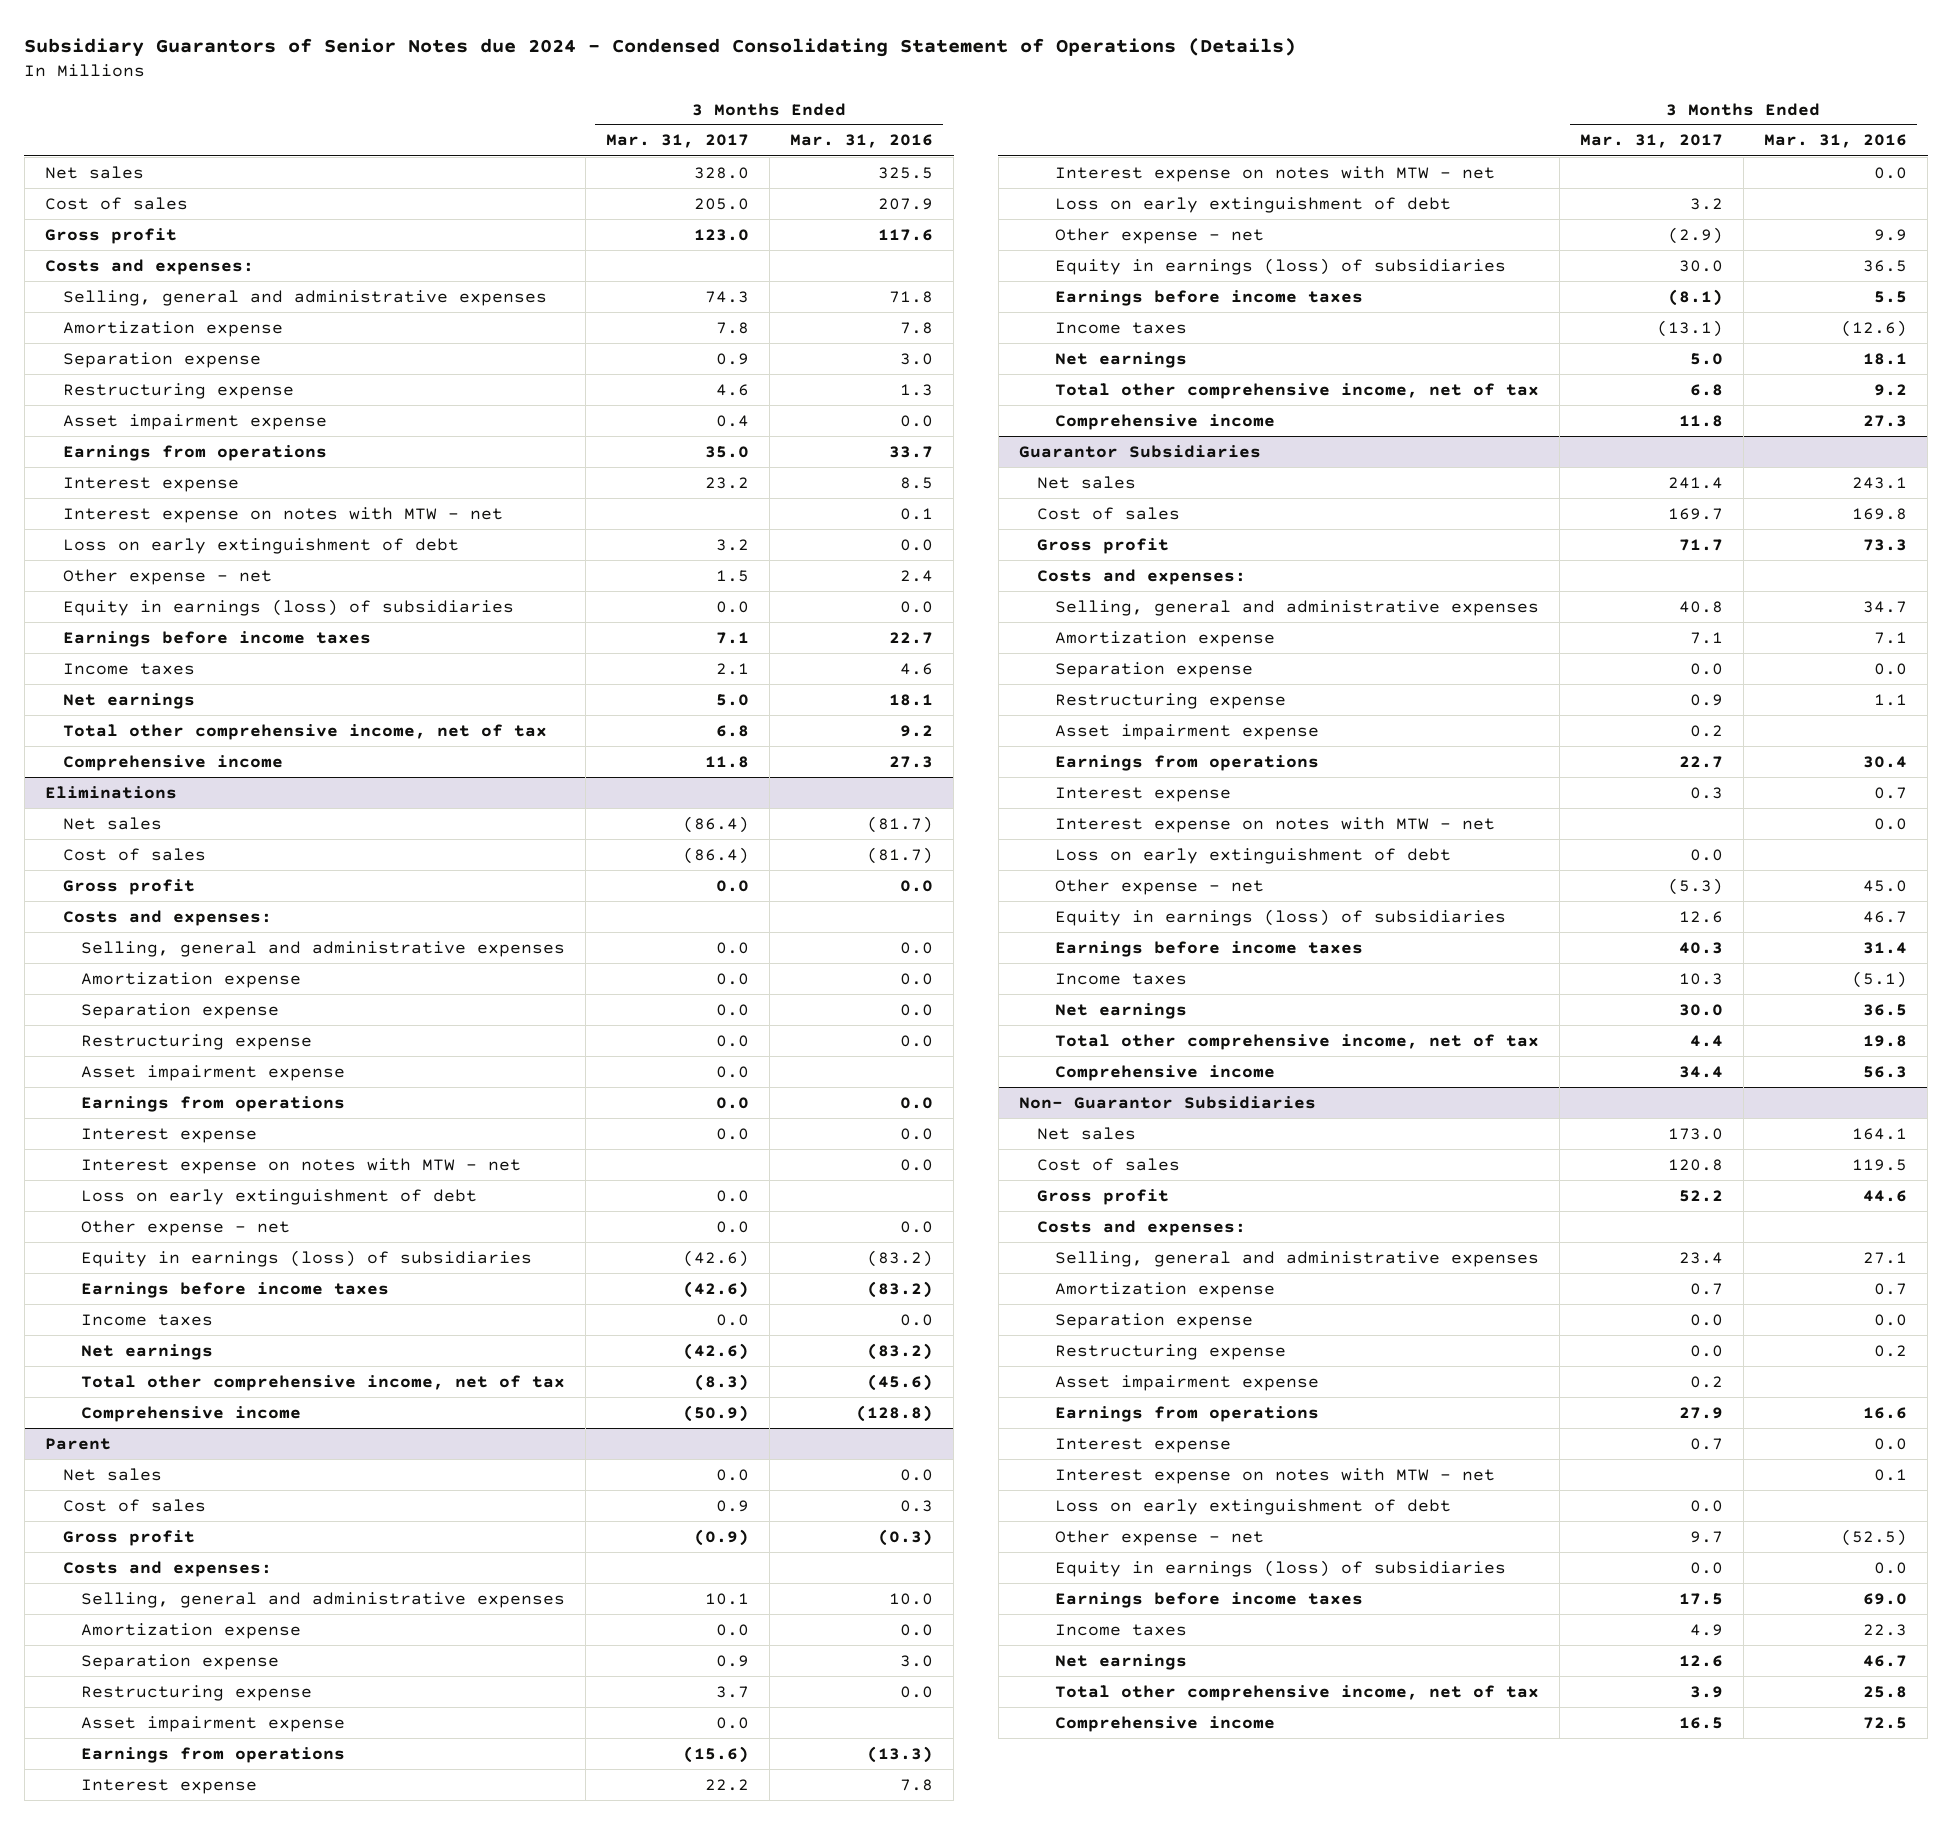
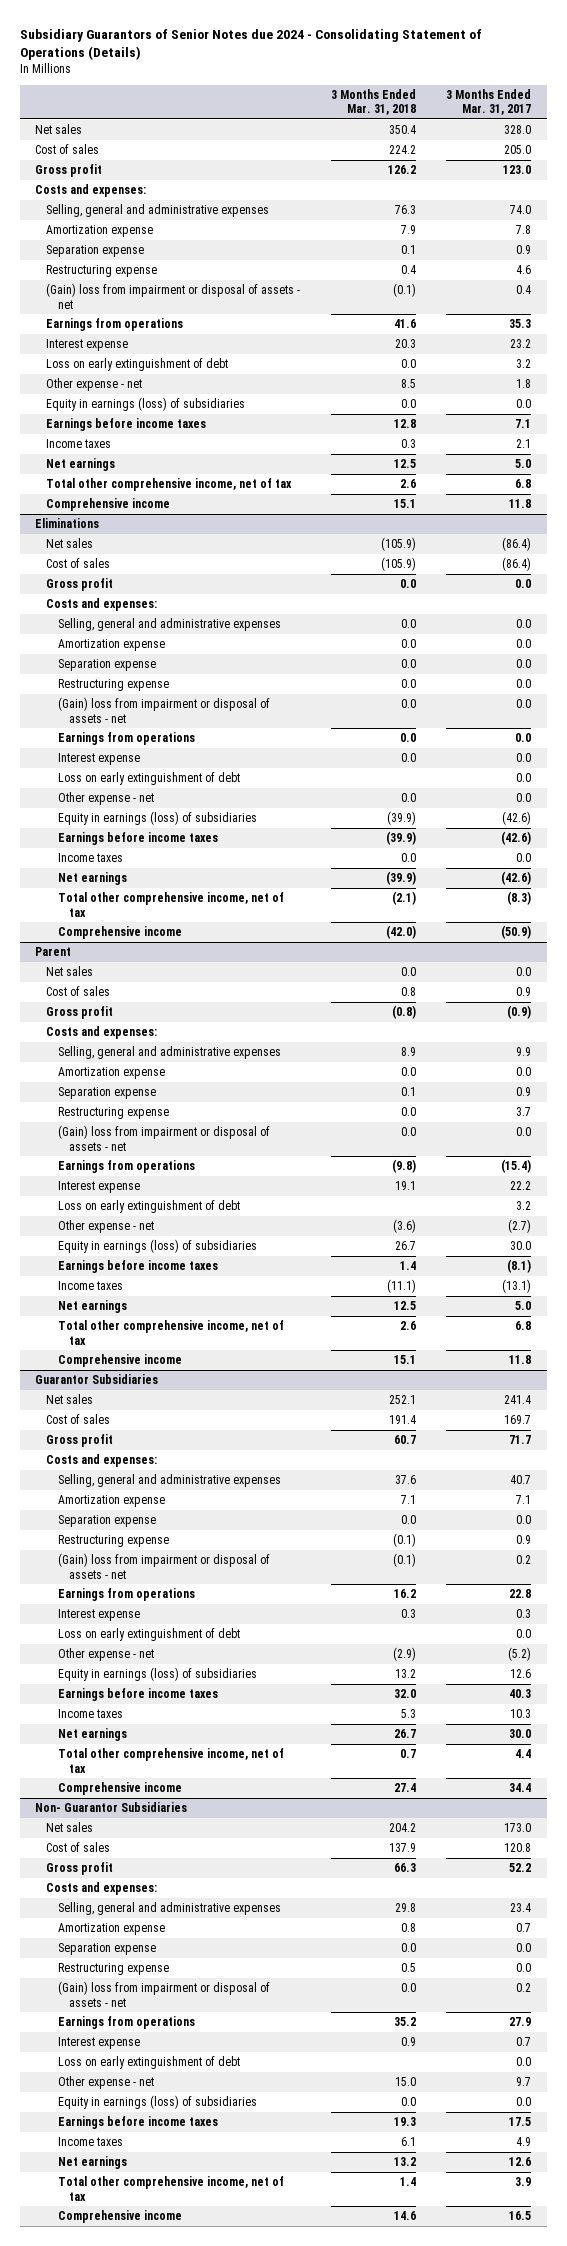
[24,37,1297,57] Subsidiary Guarantors of Senior Notes due 2024 - Condensed Consolidating Statement of Operations (Details) -> [20,28,483,60] Subsidiary Guarantors of Senior Notes due 2024 - Consolidating Statement of Operations (Details)
[789,134,933,149] Mar. 31, 2016 -> none
none -> [330,88,416,116] 3 Months Ended Mar. 31, 2018
[704,290,749,303] 74.3 -> [510,205,532,215] 74.0
[62,413,327,430] Asset impairment expense -> none
none -> [46,283,301,309] (Gain) loss from impairment or disposal of assets - net
[704,445,749,458] 35.0 -> [509,319,532,329] 35.3
[62,506,503,523] Interest expense on notes with MTW - net -> none
[715,569,749,582] 1.5 -> [516,379,532,389] 1.8
[80,1064,345,1081] Asset impairment expense -> none
none -> [57,697,270,723] (Gain) loss from impairment or disposal of assets - net
[80,1157,521,1174] Interest expense on notes with MTW - net -> none
[704,1592,749,1605] 10.1 -> [516,1047,532,1057] 9.9
[80,1715,345,1732] Asset impairment expense -> none
none -> [57,1125,270,1151] (Gain) loss from impairment or disposal of assets - net
[682,1745,749,1763] (15.6) -> [501,1159,532,1174] (15.4)
[1054,165,1495,182] Interest expense on notes with MTW - net -> none
[1667,226,1723,244] (2.9) -> [508,1219,532,1234] (2.7)
[1678,600,1723,613] 40.8 -> [510,1475,532,1485] 40.7
[1054,723,1319,740] Asset impairment expense -> none
none -> [57,1553,270,1579] (Gain) loss from impairment or disposal of assets - net
[1678,755,1723,768] 22.7 -> [509,1589,532,1599] 22.8
[1054,816,1495,833] Interest expense on notes with MTW - net -> none
[1667,877,1723,895] (5.3) -> [508,1647,532,1662] (5.2)
[1054,1374,1319,1391] Asset impairment expense -> none
none -> [57,1981,270,2007] (Gain) loss from impairment or disposal of assets - net
[1054,1467,1495,1484] Interest expense on notes with MTW - net -> none

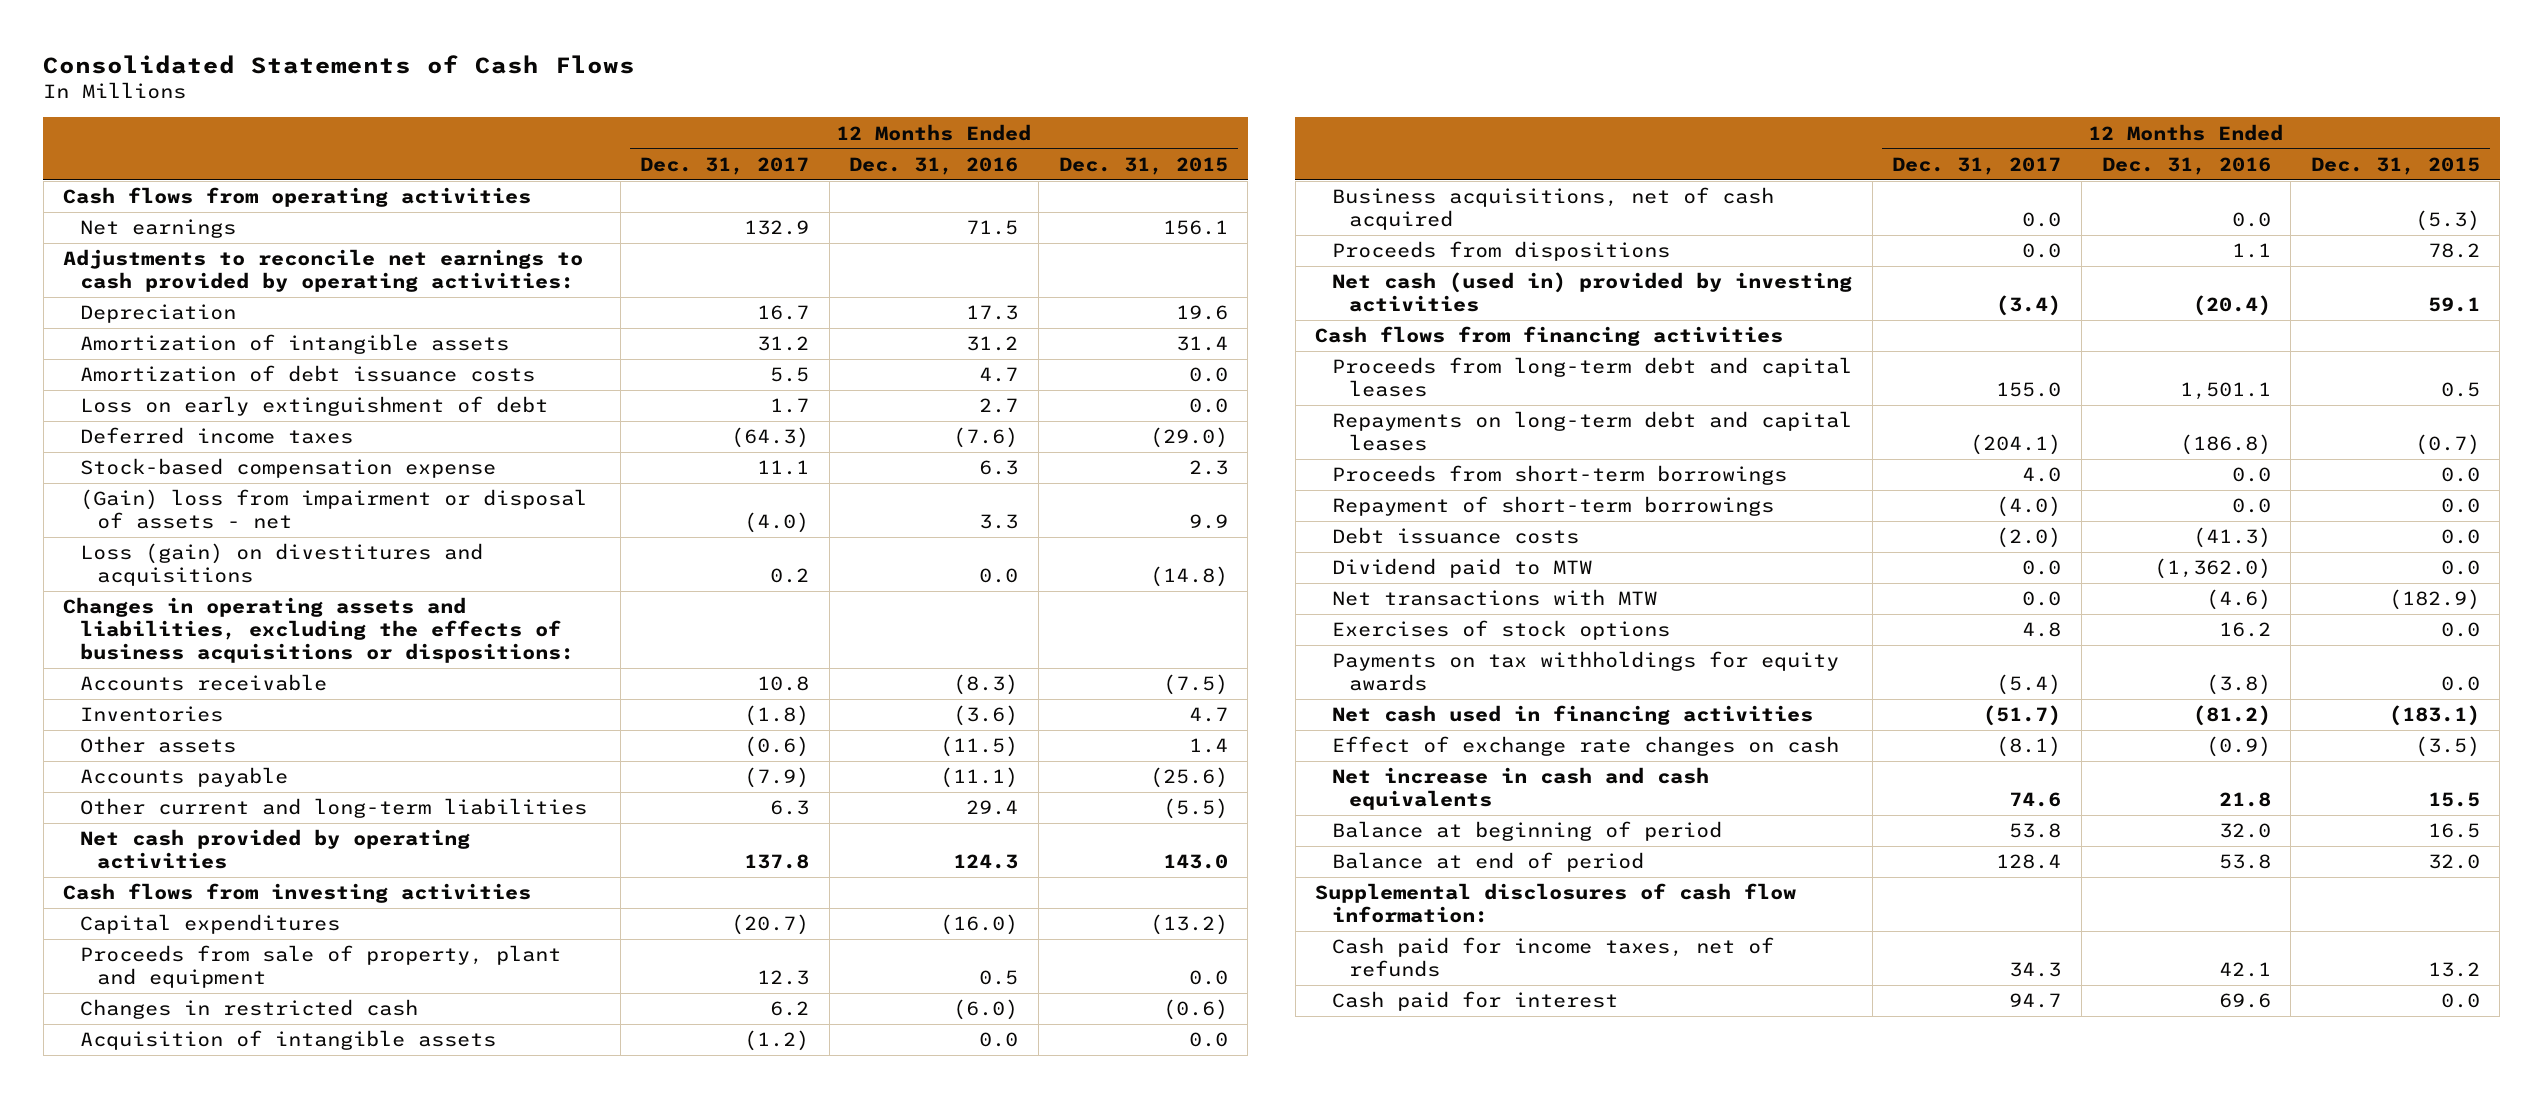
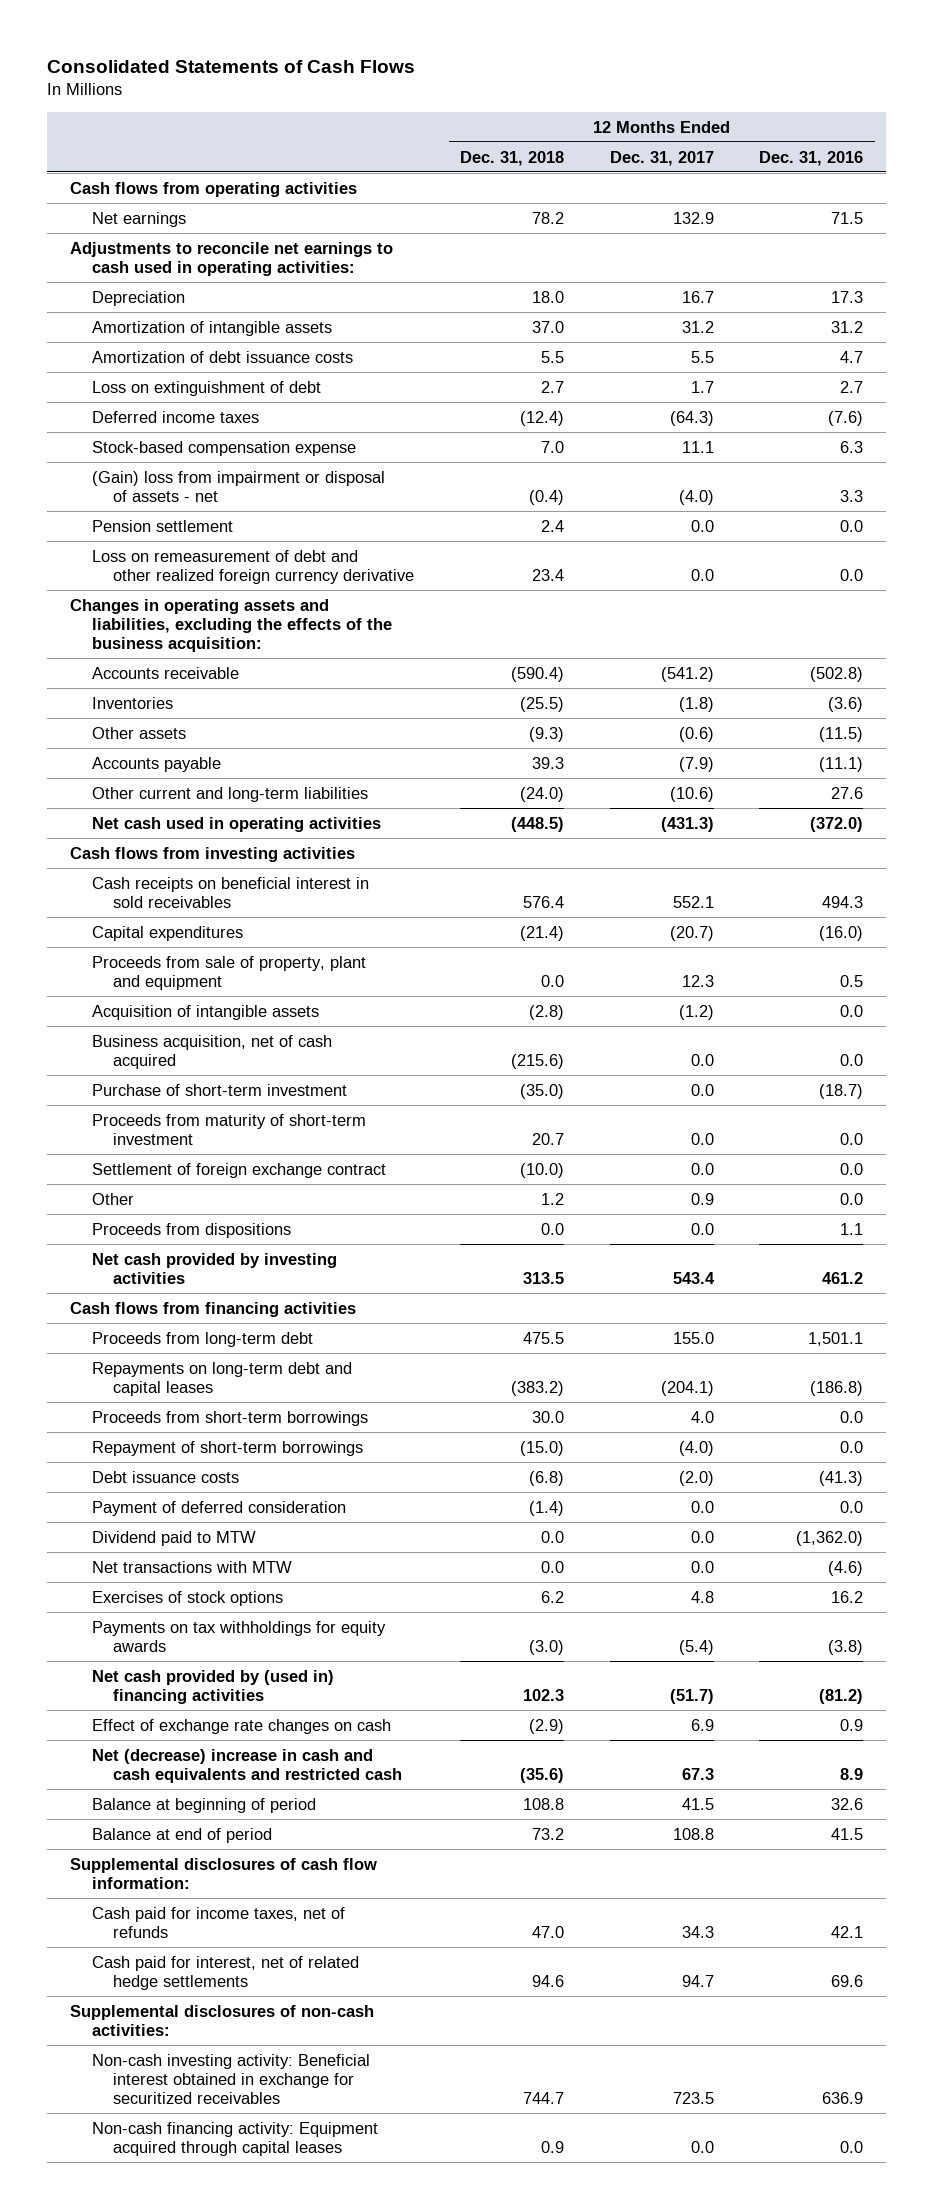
[1058,156,1228,175] Dec. 31, 2015 -> none
none -> [459,150,564,166] Dec. 31, 2018
[63,249,584,293] Adjustments to reconcile net earnings to cash provided by operating activities: -> [70,241,394,276] Adjustments to reconcile net earnings to cash used in operating activities:
[80,396,549,417] Loss on early extinguishment of debt -> [91,380,321,396] Loss on extinguishment of debt
[80,543,484,587] Loss (gain) on divestitures and acquisitions -> none
none -> [91,519,233,532] Pension settlement
none -> [91,549,415,584] Loss on remeasurement of debt and other realized foreign currency derivative
[63,597,575,663] Changes in operating assets and liabilities, excluding the effects of business acquisitions or dispositions: -> [70,598,392,653] Changes in operating assets and liabilities, excluding the effects of the business acquisition:
[757,676,810,692] 10.8 -> [660,666,714,682] (541.2)
[953,674,1019,696] (8.3) -> [810,666,864,682] (502.8)
[770,800,810,816] 6.3 -> [669,786,714,802] (10.6)
[966,800,1019,816] 29.4 -> [831,786,864,799] 27.6
[80,829,471,870] Net cash provided by operating activities -> [91,816,381,832] Net cash used in operating activities
[744,854,810,870] 137.8 -> [660,816,714,832] (431.3)
[953,854,1019,870] 124.3 -> [810,816,864,832] (372.0)
none -> [91,876,369,908] Cash receipts on beneficial interest in sold receivables
[80,999,419,1020] Changes in restricted cash -> none
[1332,187,1775,231] Business acquisitions, net of cash acquired -> [91,1034,332,1069] Business acquisition, net of cash acquired
none -> [91,1083,347,1096] Purchase of short-term investment
none -> [91,1113,366,1145] Proceeds from maturity of short-term investment
none -> [91,1162,386,1178] Settlement of foreign exchange contract
none -> [91,1192,134,1205] Other
[1332,272,1853,313] Net cash (used in) provided by investing activities -> [91,1252,337,1284] Net cash provided by investing activities
[1996,295,2062,317] (3.4) -> [672,1271,715,1284] 543.4
[2192,295,2271,317] (20.4) -> [822,1271,864,1284] 461.2
[1332,357,1853,398] Proceeds from long-term debt and capital leases -> [91,1331,313,1347] Proceeds from long-term debt
none -> [91,1500,346,1516] Payment of deferred consideration
[1332,705,1814,726] Net cash used in financing activities -> [91,1669,334,1704] Net cash provided by (used in) financing activities
[1996,736,2062,758] (8.1) -> [690,1718,714,1731] 6.9
[2205,736,2271,758] (0.9) -> [840,1718,864,1731] 0.9
[1332,767,1710,811] Net increase in cash and cash equivalents -> [91,1748,403,1783] Net (decrease) increase in cash and cash equivalents and restricted cash
[2009,792,2062,808] 74.6 -> [681,1767,714,1780] 67.3
[2218,792,2271,808] 21.8 -> [840,1767,864,1780] 8.9
[2009,823,2062,839] 53.8 -> [681,1797,714,1810] 41.5
[2218,823,2271,839] 32.0 -> [831,1797,864,1810] 32.6
[1996,854,2062,870] 128.4 -> [672,1827,714,1840] 108.8
[2218,854,2271,870] 53.8 -> [831,1827,864,1840] 41.5
[1332,991,1619,1012] Cash paid for interest -> [91,1955,359,1990] Cash paid for interest, net of related hedge settlements
none -> [70,2004,375,2036] Supplemental disclosures of non-cash activities:
none -> [91,2053,370,2105] Non-cash investing activity: Beneficial interest obtained in exchange for securitized receivables
none -> [91,2121,378,2156] Non-cash financing activity: Equipment acquired through capital leases

